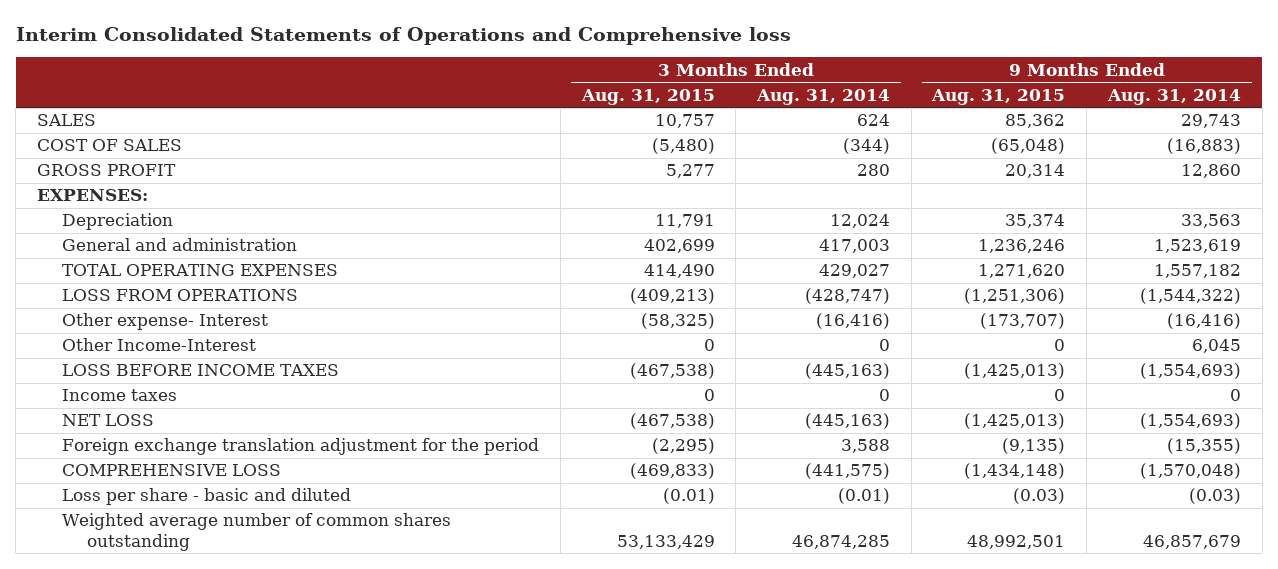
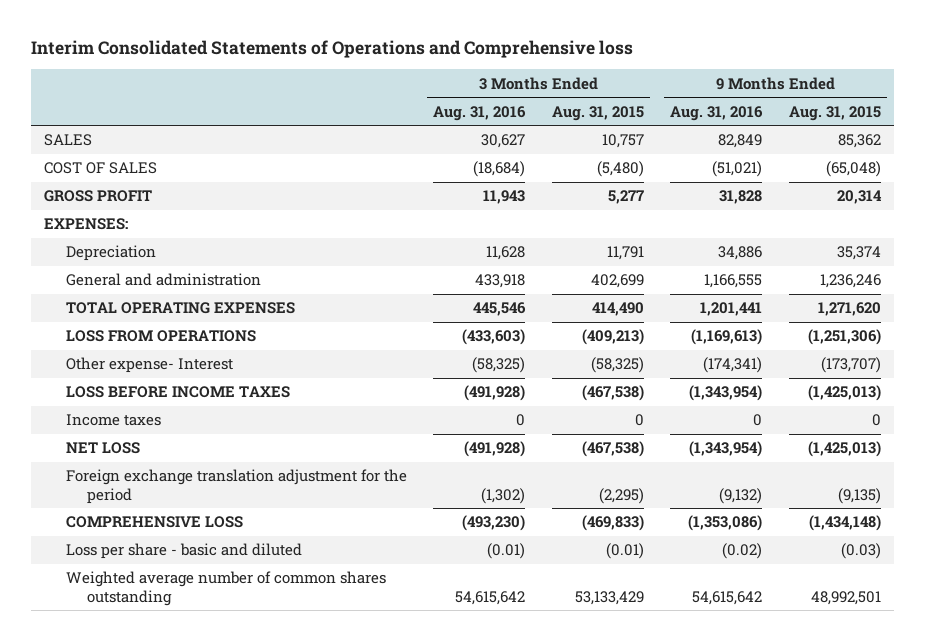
[756,88,891,105] Aug. 31, 2014 -> none
[1106,88,1241,105] Aug. 31, 2014 -> none
none -> [433,105,527,121] Aug. 31, 2016
none -> [670,105,764,121] Aug. 31, 2016
[62,338,257,352] Other Income-Interest -> none

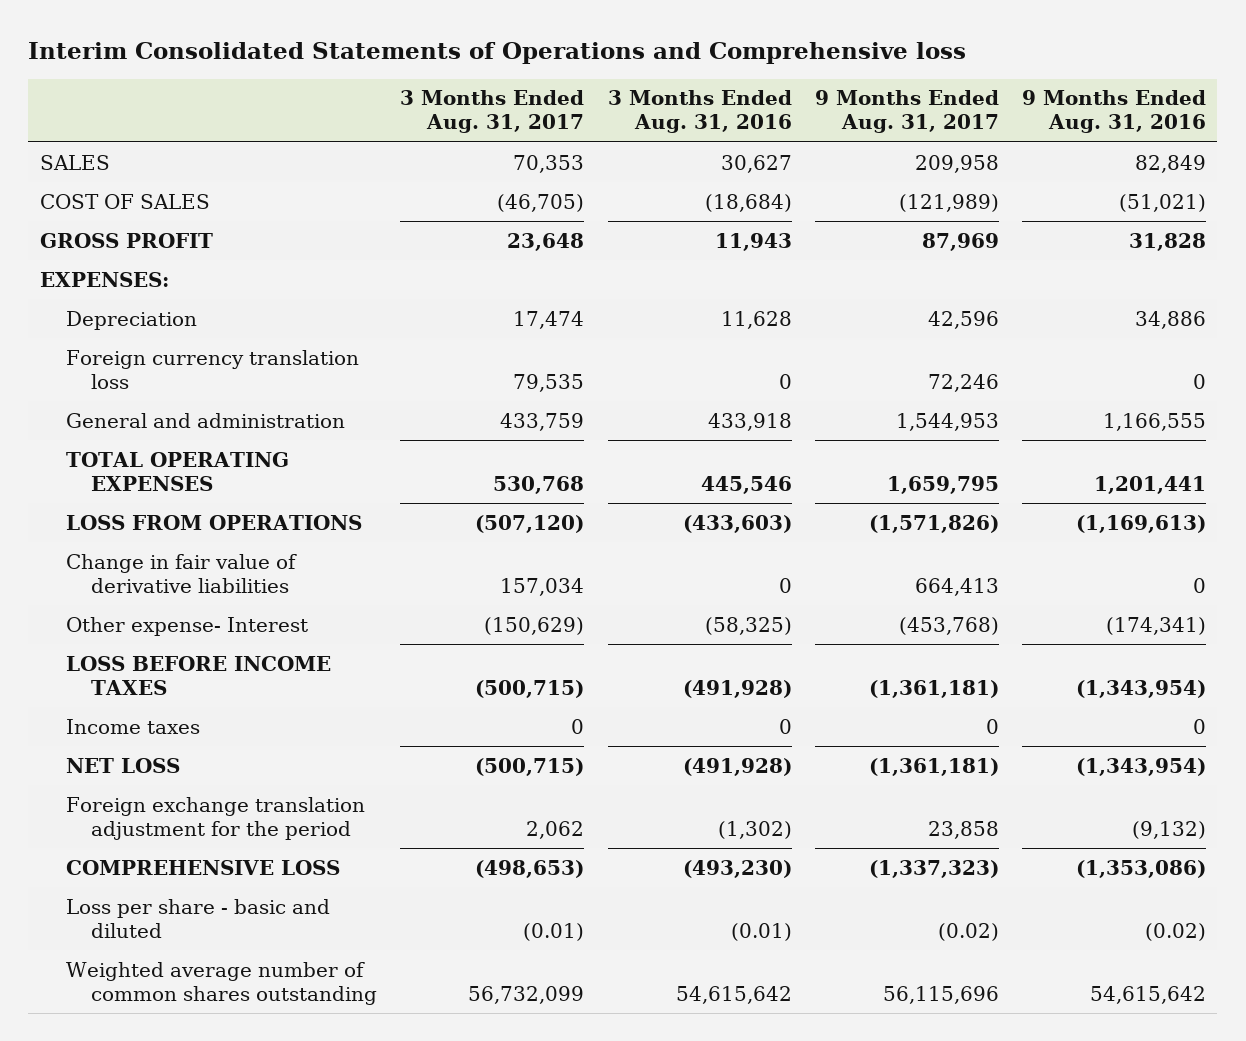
[551,105,644,121] Aug. 31, 2015 -> none
[788,105,881,121] Aug. 31, 2015 -> none
none -> [400,90,585,134] 3 Months Ended Aug. 31, 2017
none -> [814,90,999,134] 9 Months Ended Aug. 31, 2017
none -> [65,349,359,389] Foreign currency translation loss
none -> [65,553,297,593] Change in fair value of derivative liabilities

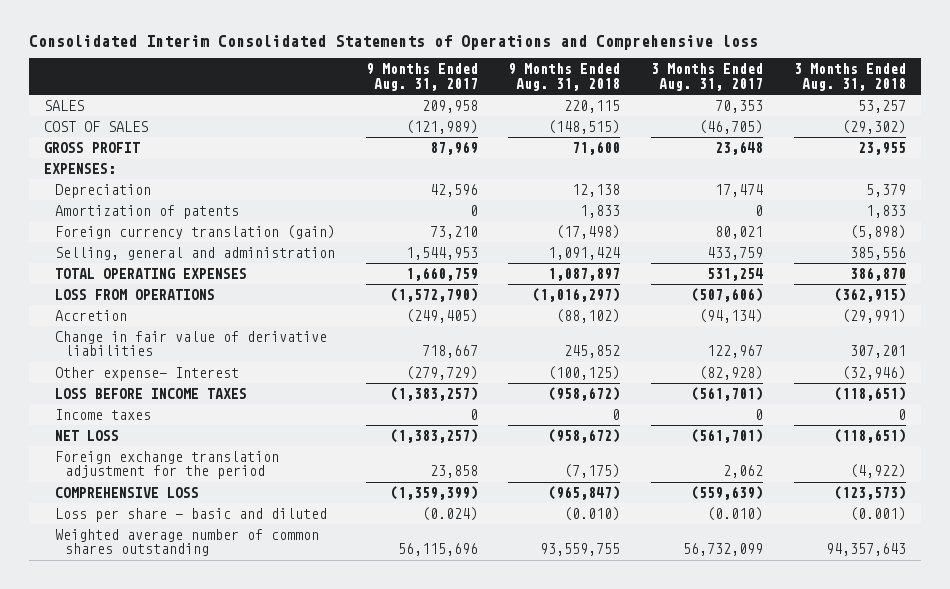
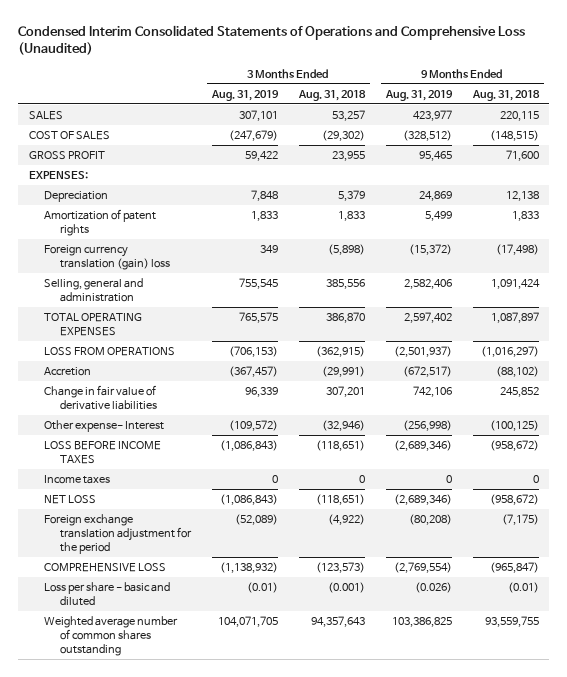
[29,34,759,50] Consolidated Interim Consolidated Statements of Operations and Comprehensive loss -> [18,24,526,56] Condensed Interim Consolidated Statements of Operations and Comprehensive Loss (Unaudited)
[365,63,478,91] 9 Months Ended Aug. 31, 2017 -> none
[651,63,764,91] 3 Months Ended Aug. 31, 2017 -> none
none -> [211,89,280,101] Aug. 31, 2019
none -> [384,89,453,101] Aug. 31, 2019
[54,204,239,219] Amortization of patents -> [44,208,157,236] Amortization of patent rights
[54,224,335,239] Foreign currency translation (gain) -> [44,244,171,270] Foreign currency translation (gain) loss
[564,506,621,521] (0.010) -> [507,581,539,593] (0.01)

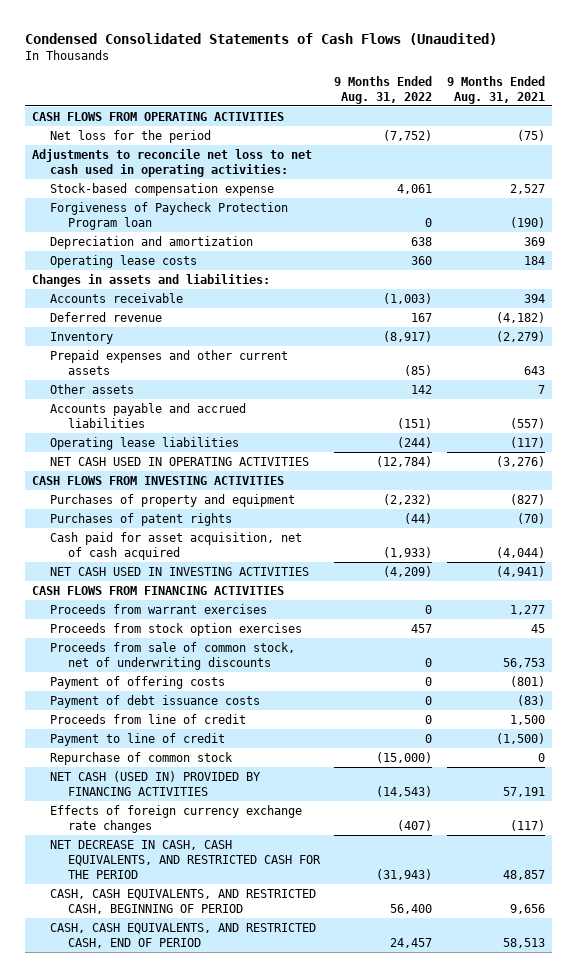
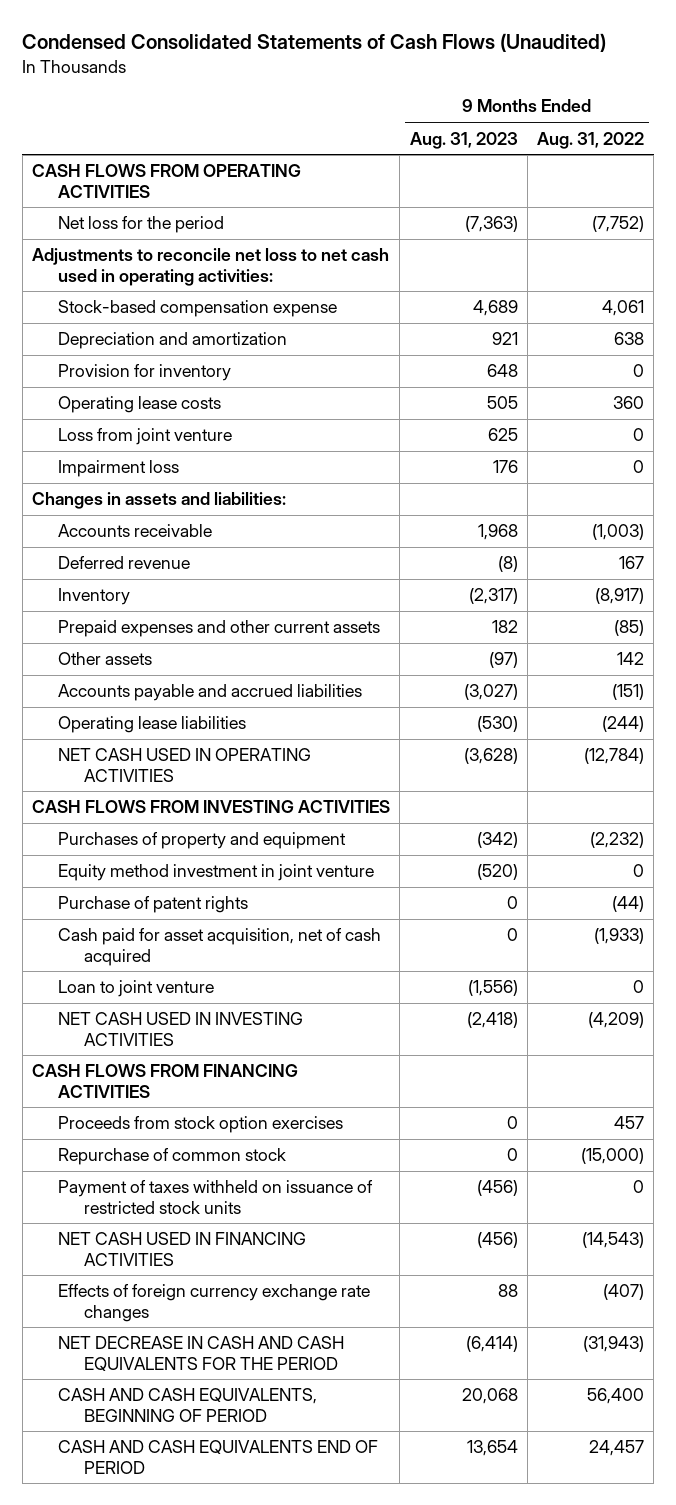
[446,75,545,104] 9 Months Ended Aug. 31, 2021 -> none
none -> [409,131,518,149] Aug. 31, 2023
[50,201,289,230] Forgiveness of Paycheck Protection Program loan -> none
none -> [58,364,232,382] Provision for inventory
none -> [58,428,233,446] Loss from joint venture
none -> [58,460,180,478] Impairment loss
none -> [58,864,375,882] Equity method investment in joint venture
[50,512,233,526] Purchases of patent rights -> [58,896,249,914] Purchase of patent rights
none -> [58,980,215,998] Loan to joint venture
[50,603,268,614] Proceeds from warrant exercises -> none
[50,641,296,670] Proceeds from sale of common stock, net of underwriting discounts -> none
[50,675,226,689] Payment of offering costs -> none
[50,694,261,708] Payment of debt issuance costs -> none
[50,713,247,724] Proceeds from line of credit -> none
[50,732,226,746] Payment to line of credit -> none
none -> [58,1180,374,1214] Payment of taxes withheld on issuance of restricted stock units
[50,770,262,796] NET CASH (USED IN) PROVIDED BY FINANCING ACTIVITIES -> [58,1232,307,1266] NET CASH USED IN FINANCING ACTIVITIES
[50,839,321,879] NET DECREASE IN CASH, CASH EQUIVALENTS, AND RESTRICTED CASH FOR THE PERIOD -> [58,1336,345,1371] NET DECREASE IN CASH AND CASH EQUIVALENTS FOR THE PERIOD
[50,888,317,914] CASH, CASH EQUIVALENTS, AND RESTRICTED CASH, BEGINNING OF PERIOD -> [58,1388,318,1422] CASH AND CASH EQUIVALENTS, BEGINNING OF PERIOD
[50,922,317,948] CASH, CASH EQUIVALENTS, AND RESTRICTED CASH, END OF PERIOD -> [58,1440,379,1474] CASH AND CASH EQUIVALENTS END OF PERIOD

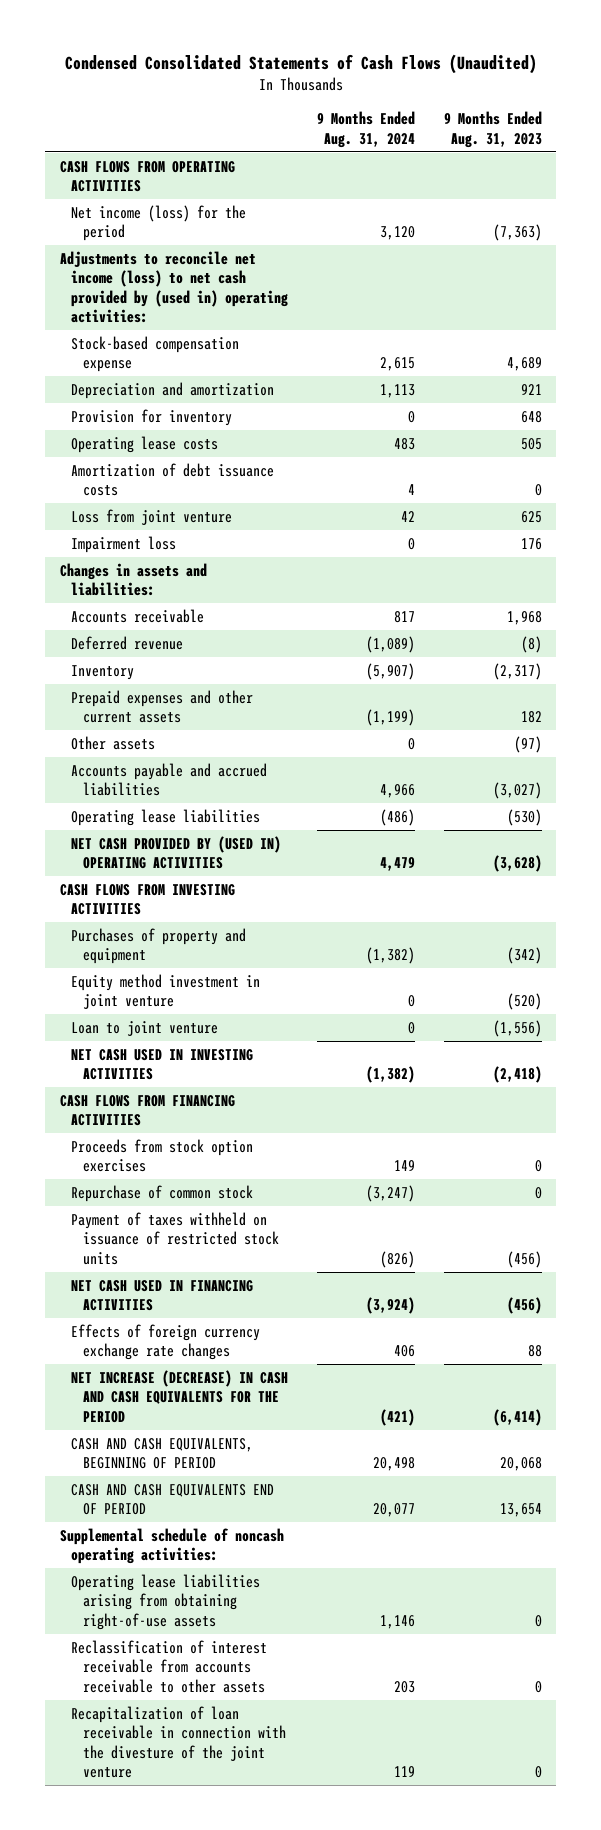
[537,131,645,149] Aug. 31, 2022 -> none
none -> [316,111,415,148] 9 Months Ended Aug. 31, 2024
[58,216,225,234] Net loss for the period -> [71,204,247,242] Net income (loss) for the period
[32,248,390,286] Adjustments to reconcile net loss to net cash used in operating activities: -> [59,250,289,324] Adjustments to reconcile net income (loss) to net cash provided by (used in) operating activities:
none -> [71,462,275,497] Amortization of debt issuance costs
[58,748,312,782] NET CASH USED IN OPERATING ACTIVITIES -> [71,835,282,870] NET CASH PROVIDED BY (USED IN) OPERATING ACTIVITIES
[58,896,249,914] Purchase of patent rights -> none
[58,928,382,966] Cash paid for asset acquisition, net of cash acquired -> none
[58,1336,345,1371] NET DECREASE IN CASH AND CASH EQUIVALENTS FOR THE PERIOD -> [71,1369,289,1423] NET INCREASE (DECREASE) IN CASH AND CASH EQUIVALENTS FOR THE PERIOD
none -> [59,1527,284,1565] Supplemental schedule of noncash operating activities:
none -> [71,1573,261,1630] Operating lease liabilities arising from obtaining right-of-use assets
none -> [71,1639,268,1693] Reclassification of interest receivable from accounts receivable to other assets
none -> [71,1705,286,1779] Recapitalization of loan receivable in connection with the divesture of the joint venture

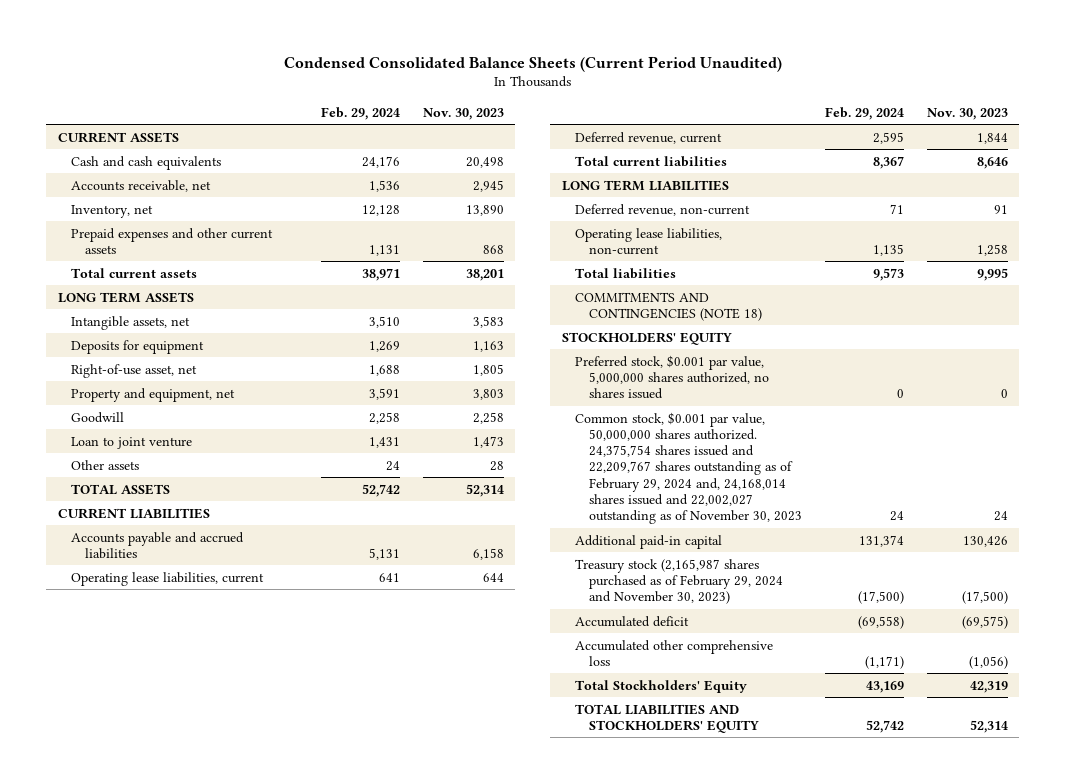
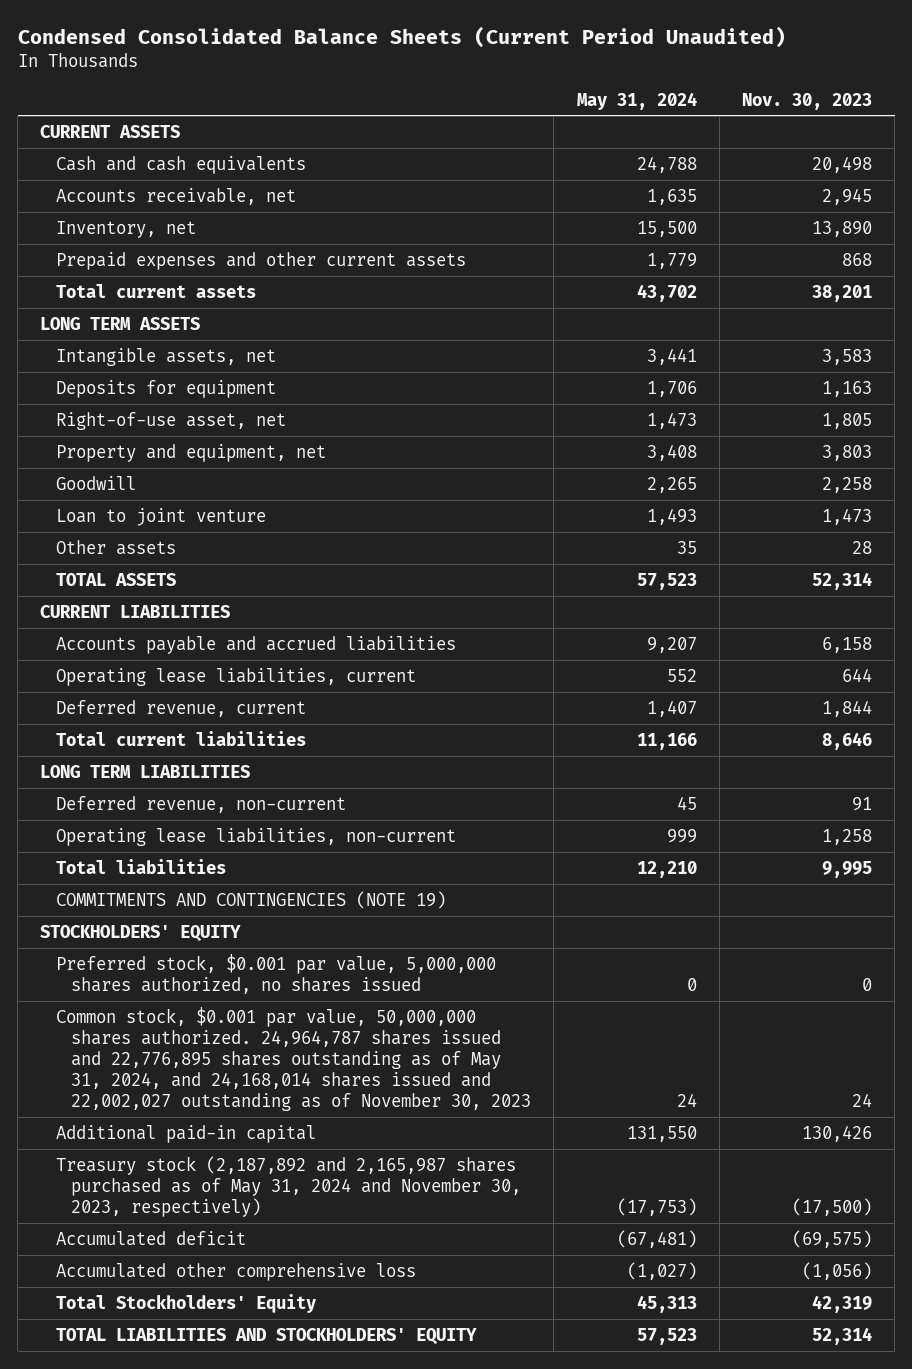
[320,106,400,120] Feb. 29, 2024 -> none
none -> [576,91,697,110] May 31, 2024
[575,291,762,321] COMMITMENTS AND CONTINGENCIES (NOTE 18) -> [55,890,446,909] COMMITMENTS AND CONTINGENCIES (NOTE 19)
[575,411,802,525] Common stock, $0.001 par value, 50,000,000 shares authorized. 24,375,754 shares issued and 22,209,767 shares outstanding as of February 29, 2024 and, 24,168,014 shares issued and 22,002,027 outstanding as of November 30, 2023 -> [55,1006,532,1112] Common stock, $0.001 par value, 50,000,000 shares authorized. 24,964,787 shares issued and 22,776,895 shares outstanding as of May 31, 2024, and 24,168,014 shares issued and 22,002,027 outstanding as of November 30, 2023
[575,558,783,605] Treasury stock (2,165,987 shares purchased as of February 29, 2024 and November 30, 2023) -> [55,1155,522,1218] Treasury stock (2,187,892 and 2,165,987 shares purchased as of May 31, 2024 and November 30, 2023, respectively)

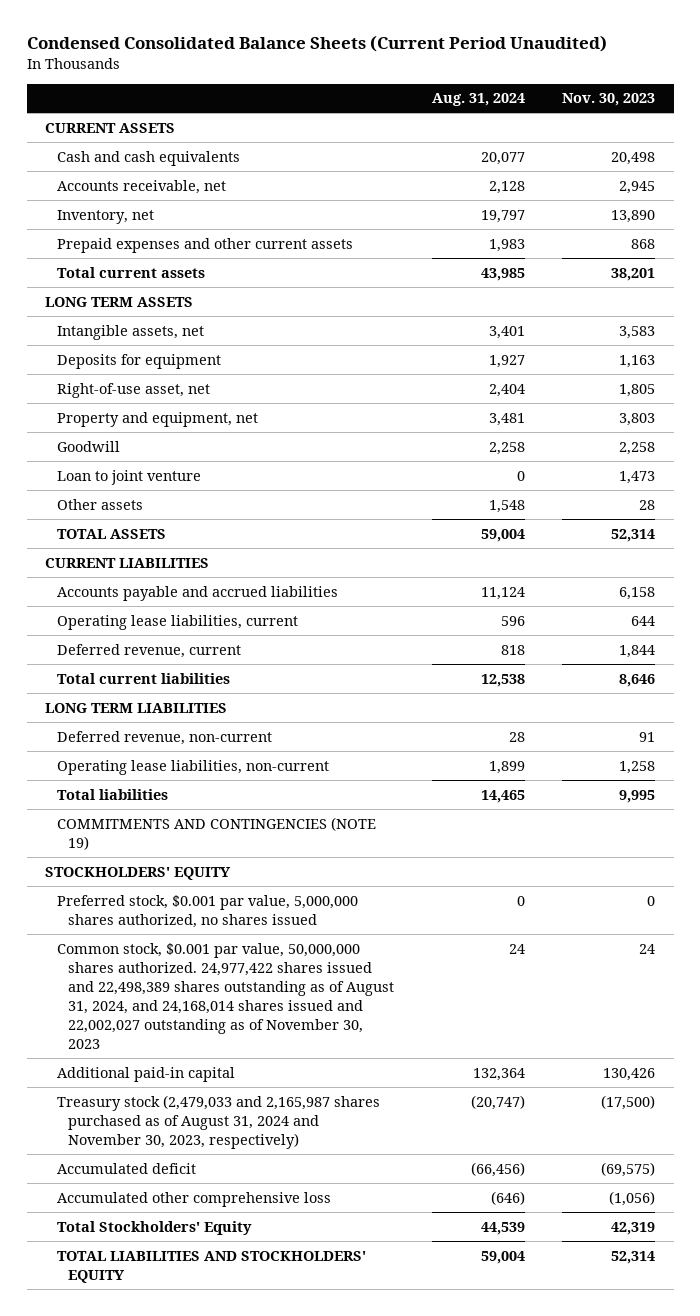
[576,91,697,110] May 31, 2024 -> none
none -> [431,93,525,107] Aug. 31, 2024
[55,1006,532,1112] Common stock, $0.001 par value, 50,000,000 shares authorized. 24,964,787 shares issued and 22,776,895 shares outstanding as of May 31, 2024, and 24,168,014 shares issued and 22,002,027 outstanding as of November 30, 2023 -> [56,942,395,1049] Common stock, $0.001 par value, 50,000,000 shares authorized. 24,977,422 shares issued and 22,498,389 shares outstanding as of August 31, 2024, and 24,168,014 shares issued and 22,002,027 outstanding as of November 30, 2023
[55,1155,522,1218] Treasury stock (2,187,892 and 2,165,987 shares purchased as of May 31, 2024 and November 30, 2023, respectively) -> [56,1094,380,1149] Treasury stock (2,479,033 and 2,165,987 shares purchased as of August 31, 2024 and November 30, 2023, respectively)

